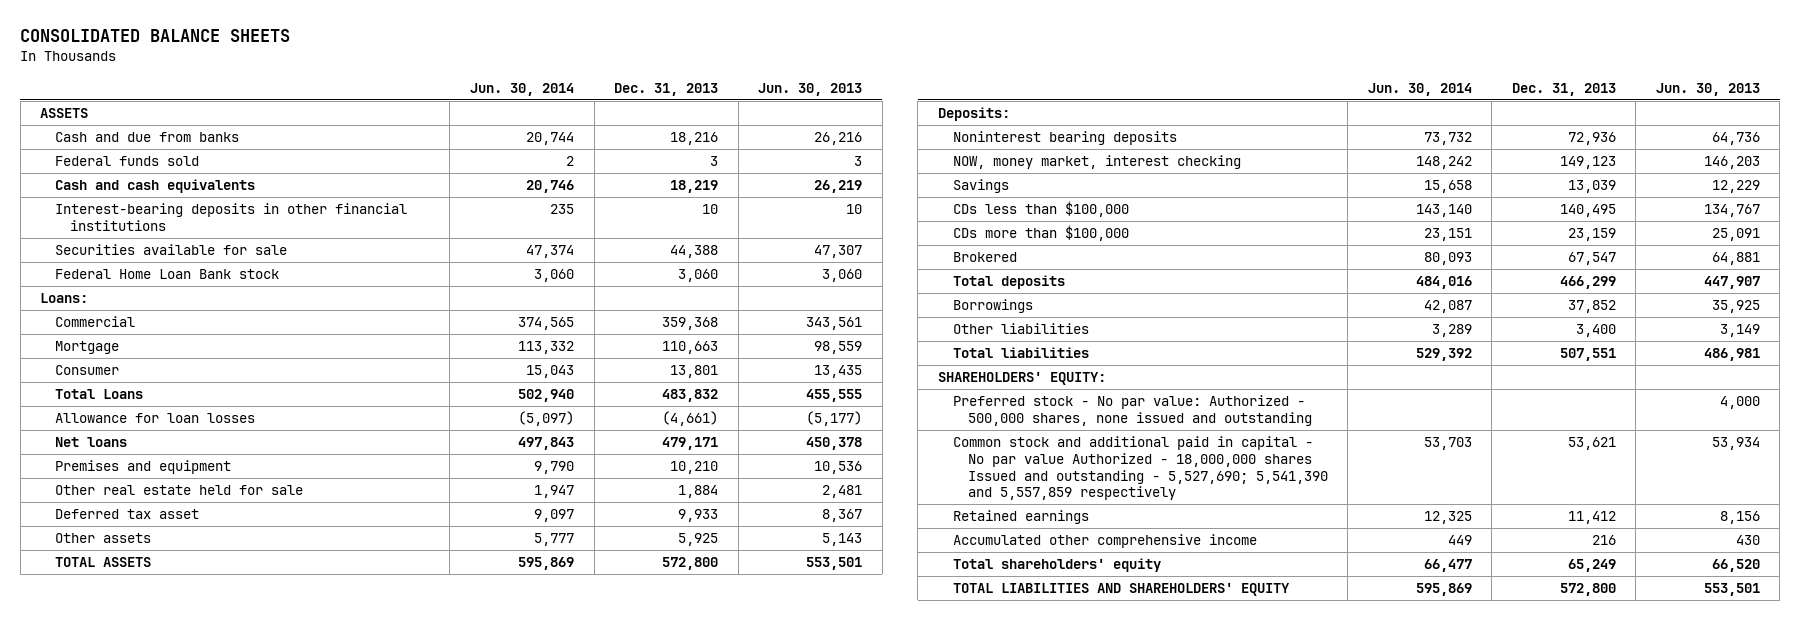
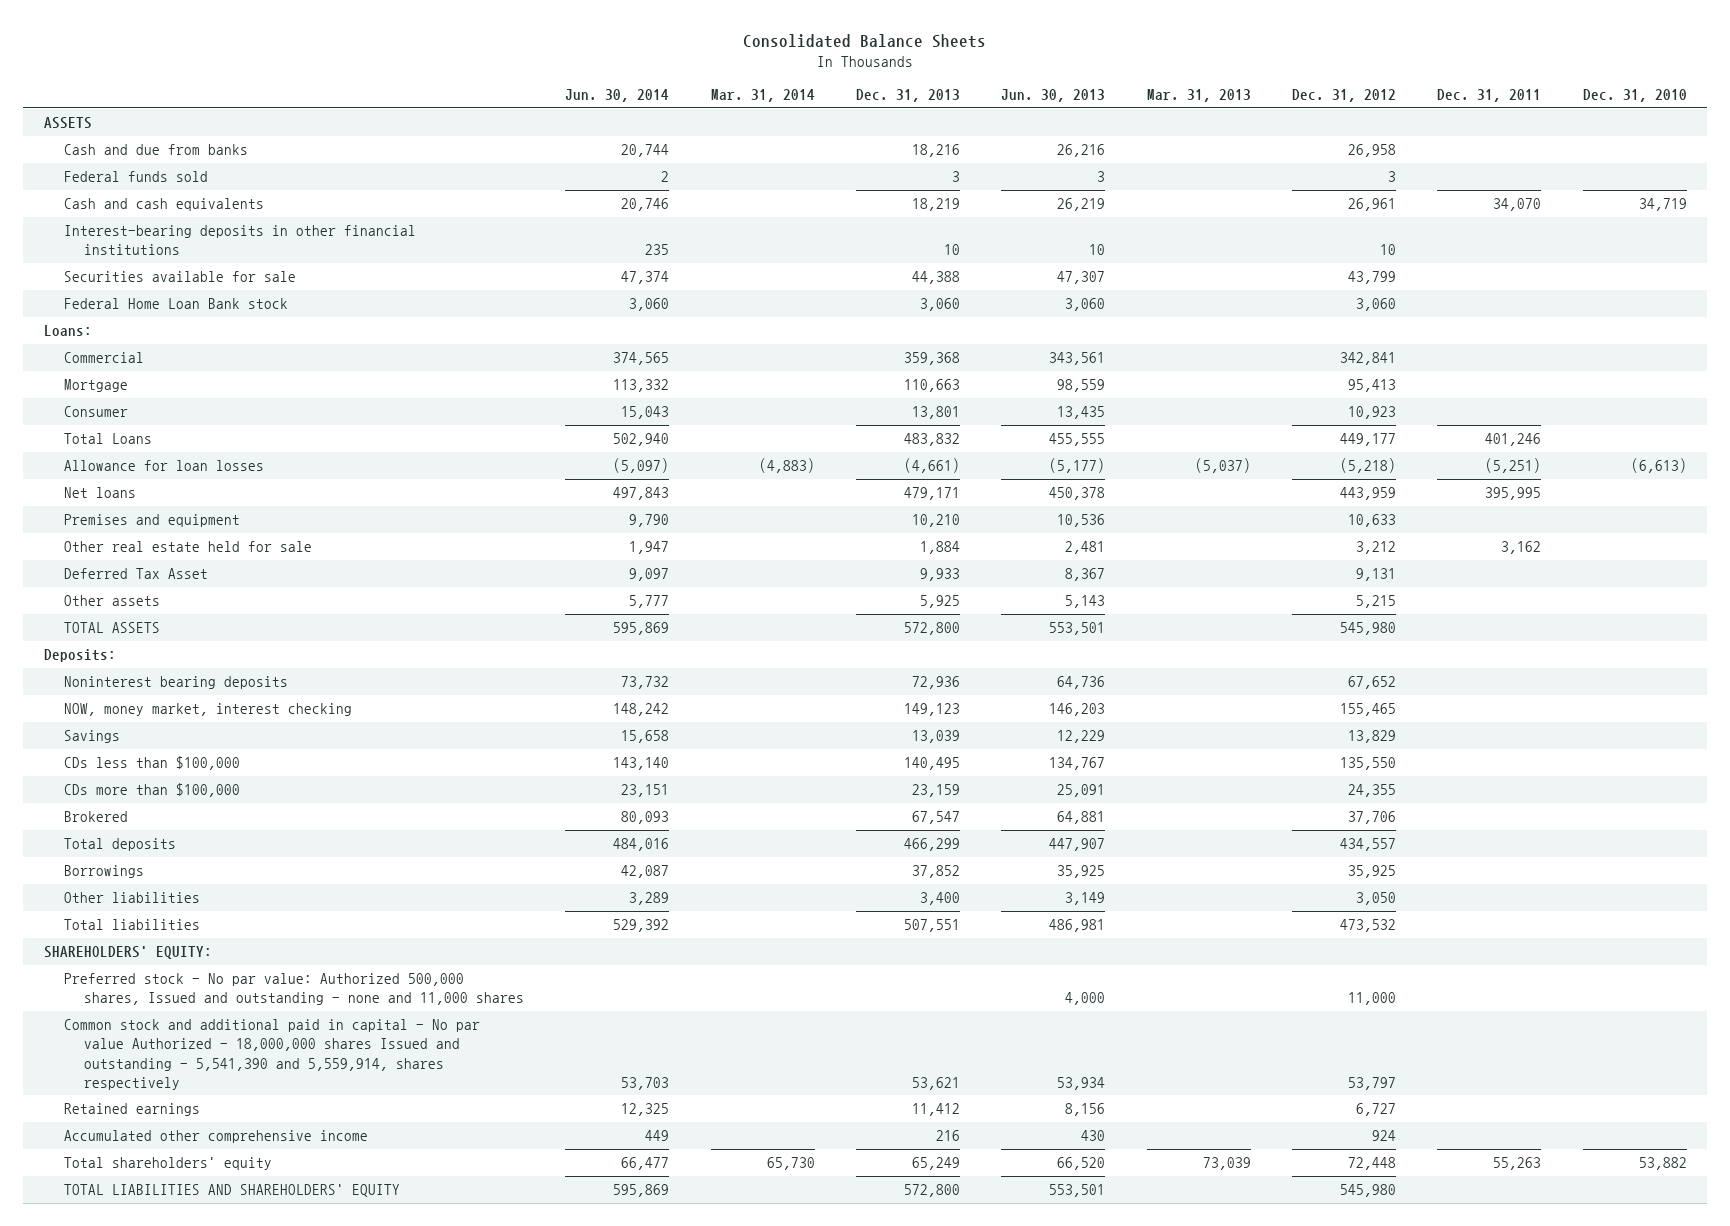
[20,29,291,43] CONSOLIDATED BALANCE SHEETS -> [743,33,987,48] Consolidated Balance Sheets
none -> [710,88,815,102] Mar. 31, 2014
none -> [1146,88,1251,102] Mar. 31, 2013
none -> [1291,88,1396,102] Dec. 31, 2012
none -> [1437,88,1542,102] Dec. 31, 2011
none -> [1582,88,1687,102] Dec. 31, 2010
[55,509,200,520] Deferred tax asset -> [63,568,208,580] Deferred Tax Asset
[952,395,1312,426] Preferred stock - No par value: Authorized - 500,000 shares, none issued and outstanding -> [63,973,524,1006] Preferred stock - No par value: Authorized 500,000 shares, Issued and outstanding - none and 11,000 shares
[952,436,1328,501] Common stock and additional paid in capital - No par value Authorized - 18,000,000 shares Issued and outstanding - 5,527,690; 5,541,390 and 5,557,859 respectively -> [63,1019,480,1090] Common stock and additional paid in capital - No par value Authorized - 18,000,000 shares Issued and outstanding - 5,541,390 and 5,559,914, shares respectively

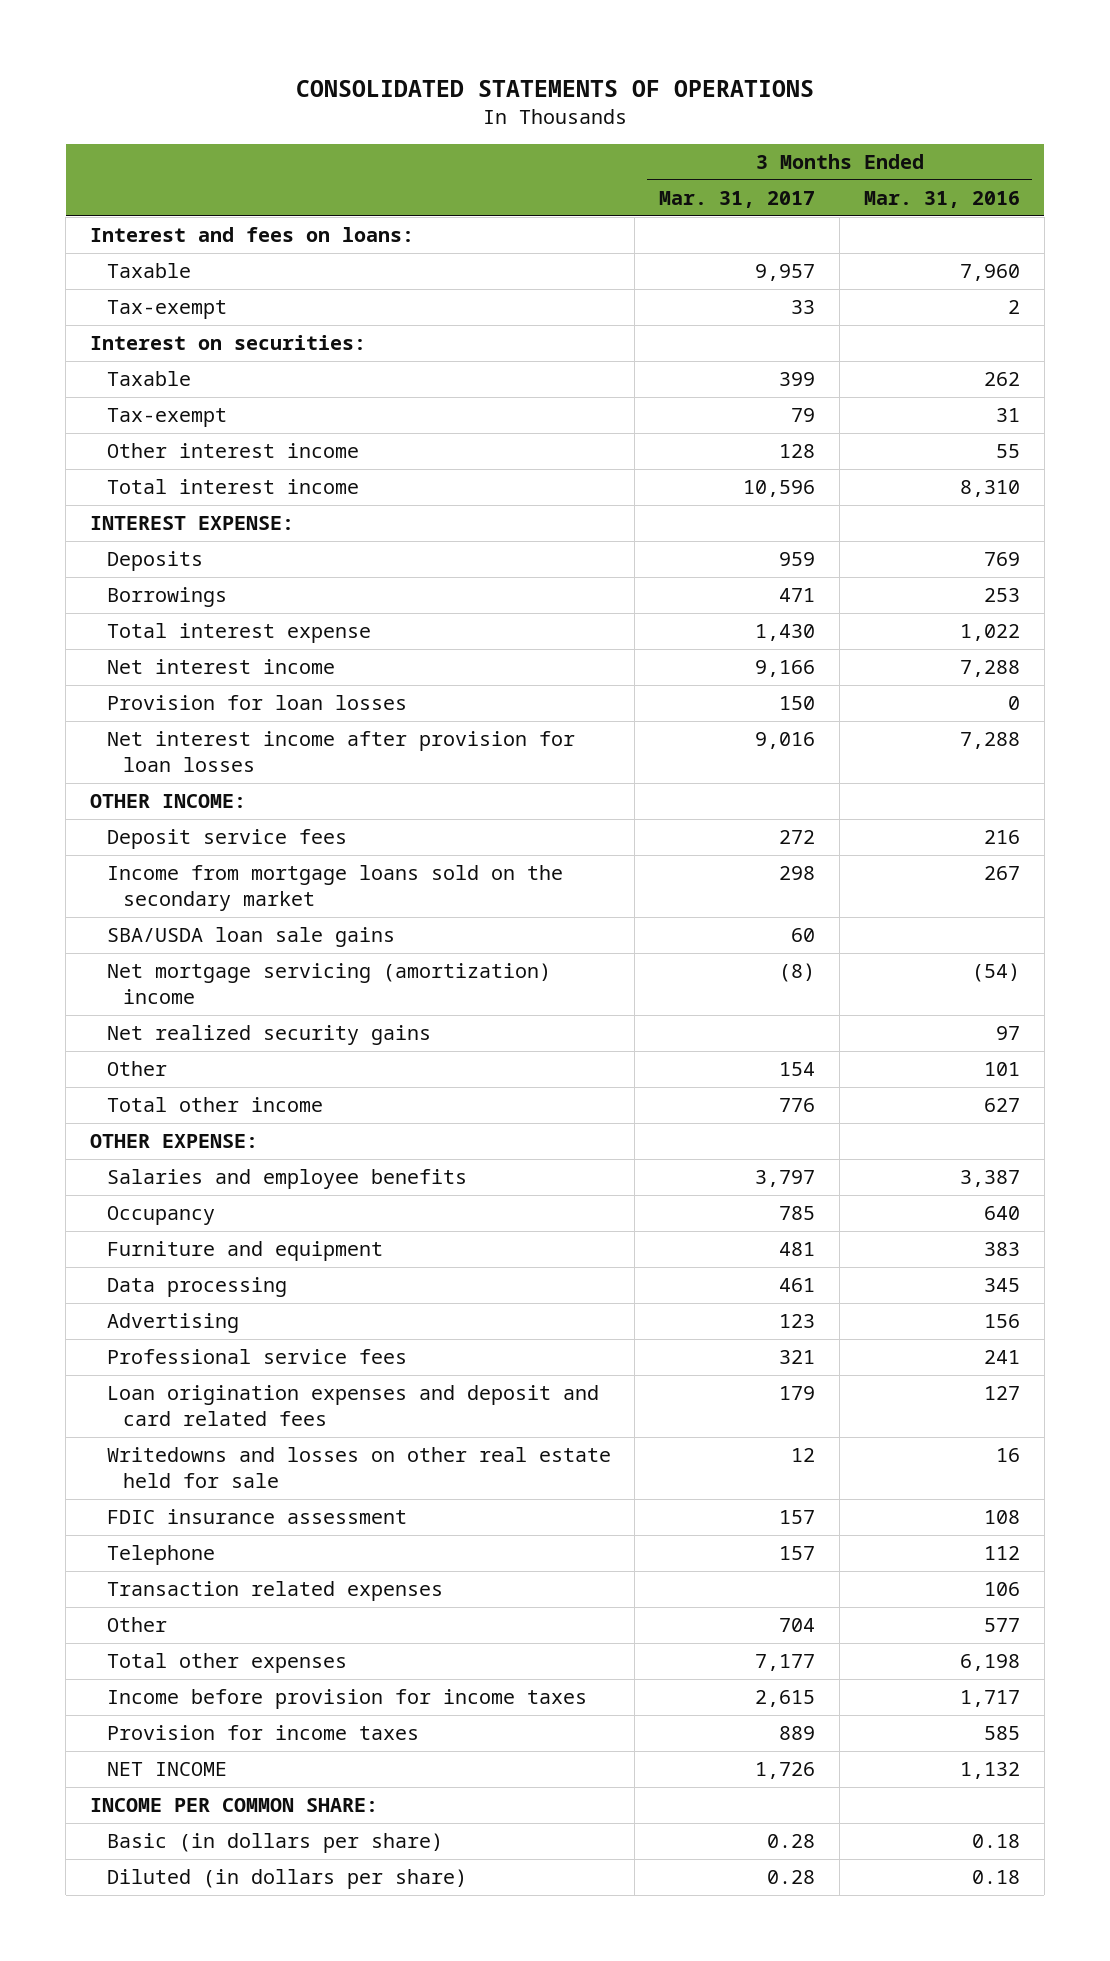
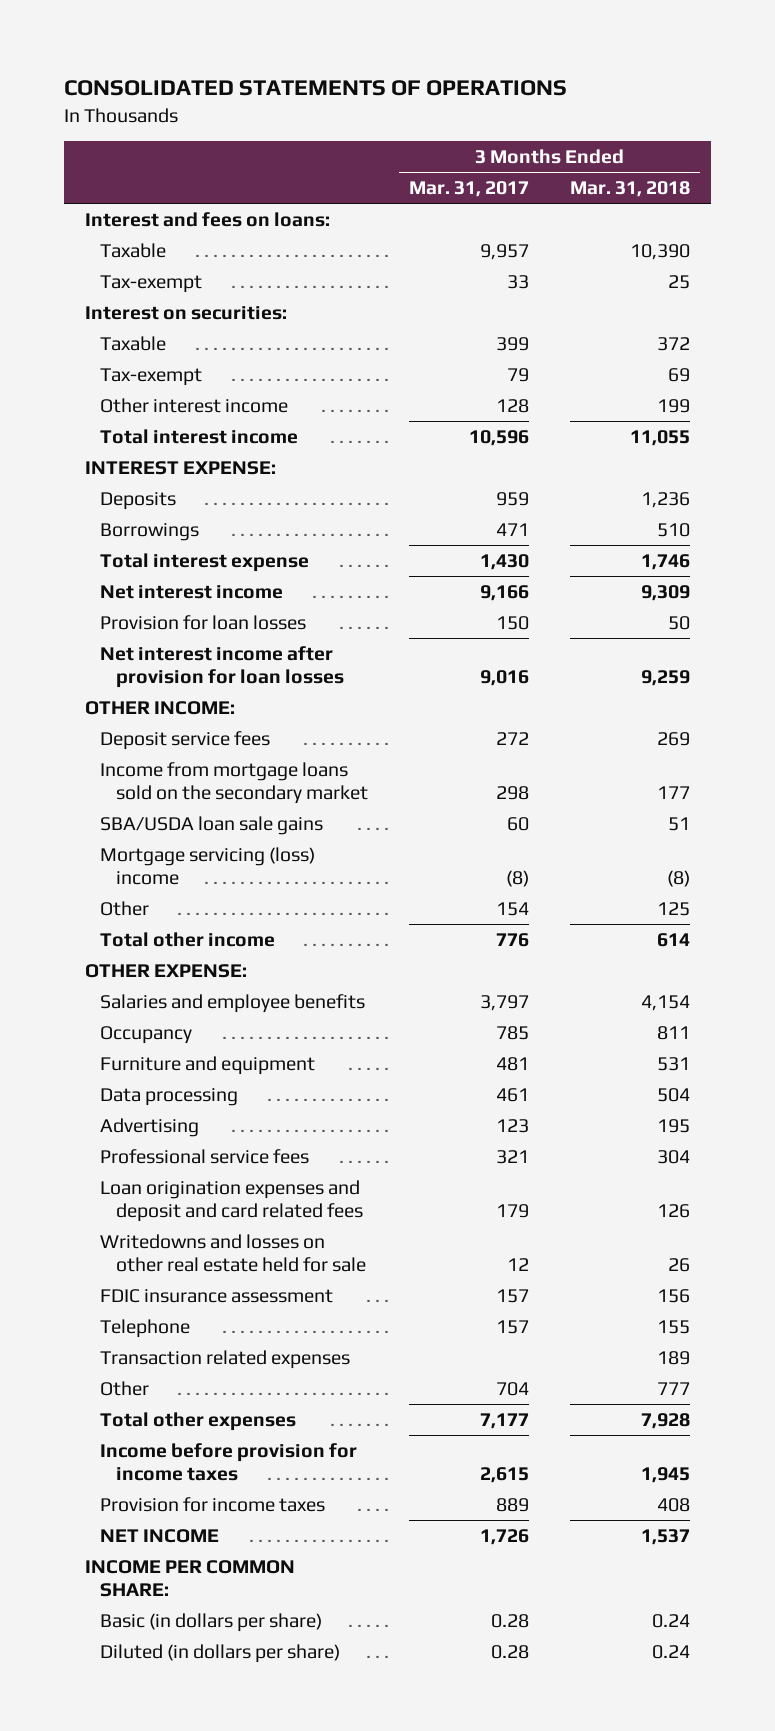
[864,190,1021,208] Mar. 31, 2016 -> none
none -> [570,181,691,198] Mar. 31, 2018
[106,1025,431,1046] Net realized security gains -> none
[106,963,551,1005] Net mortgage servicing (amortization) income -> [100,846,316,886] Mortgage servicing (loss) income

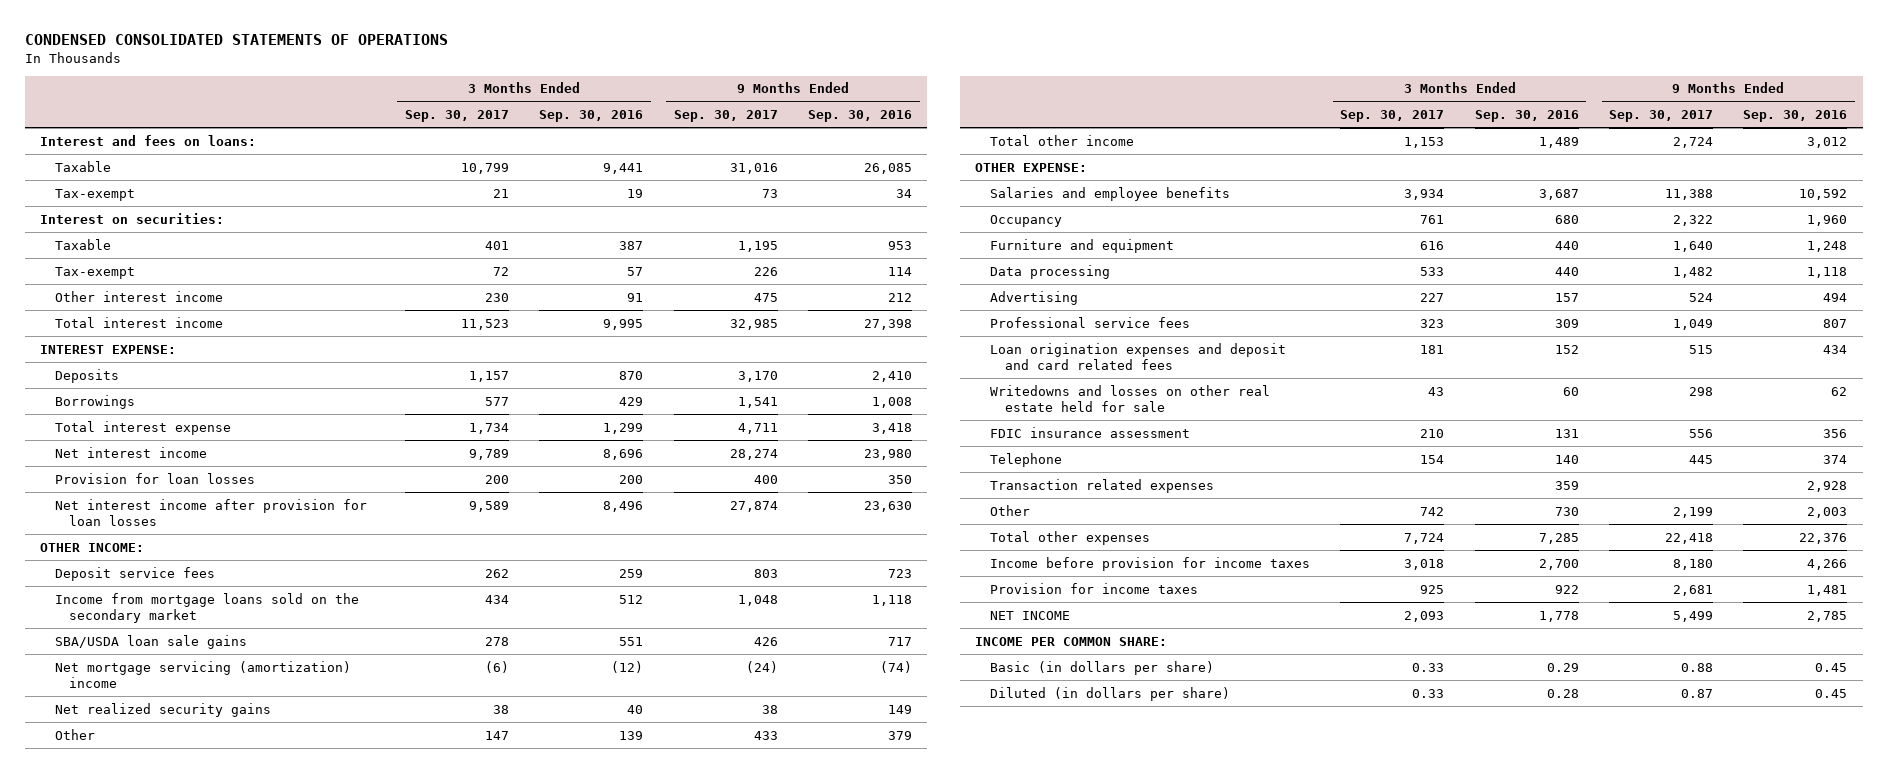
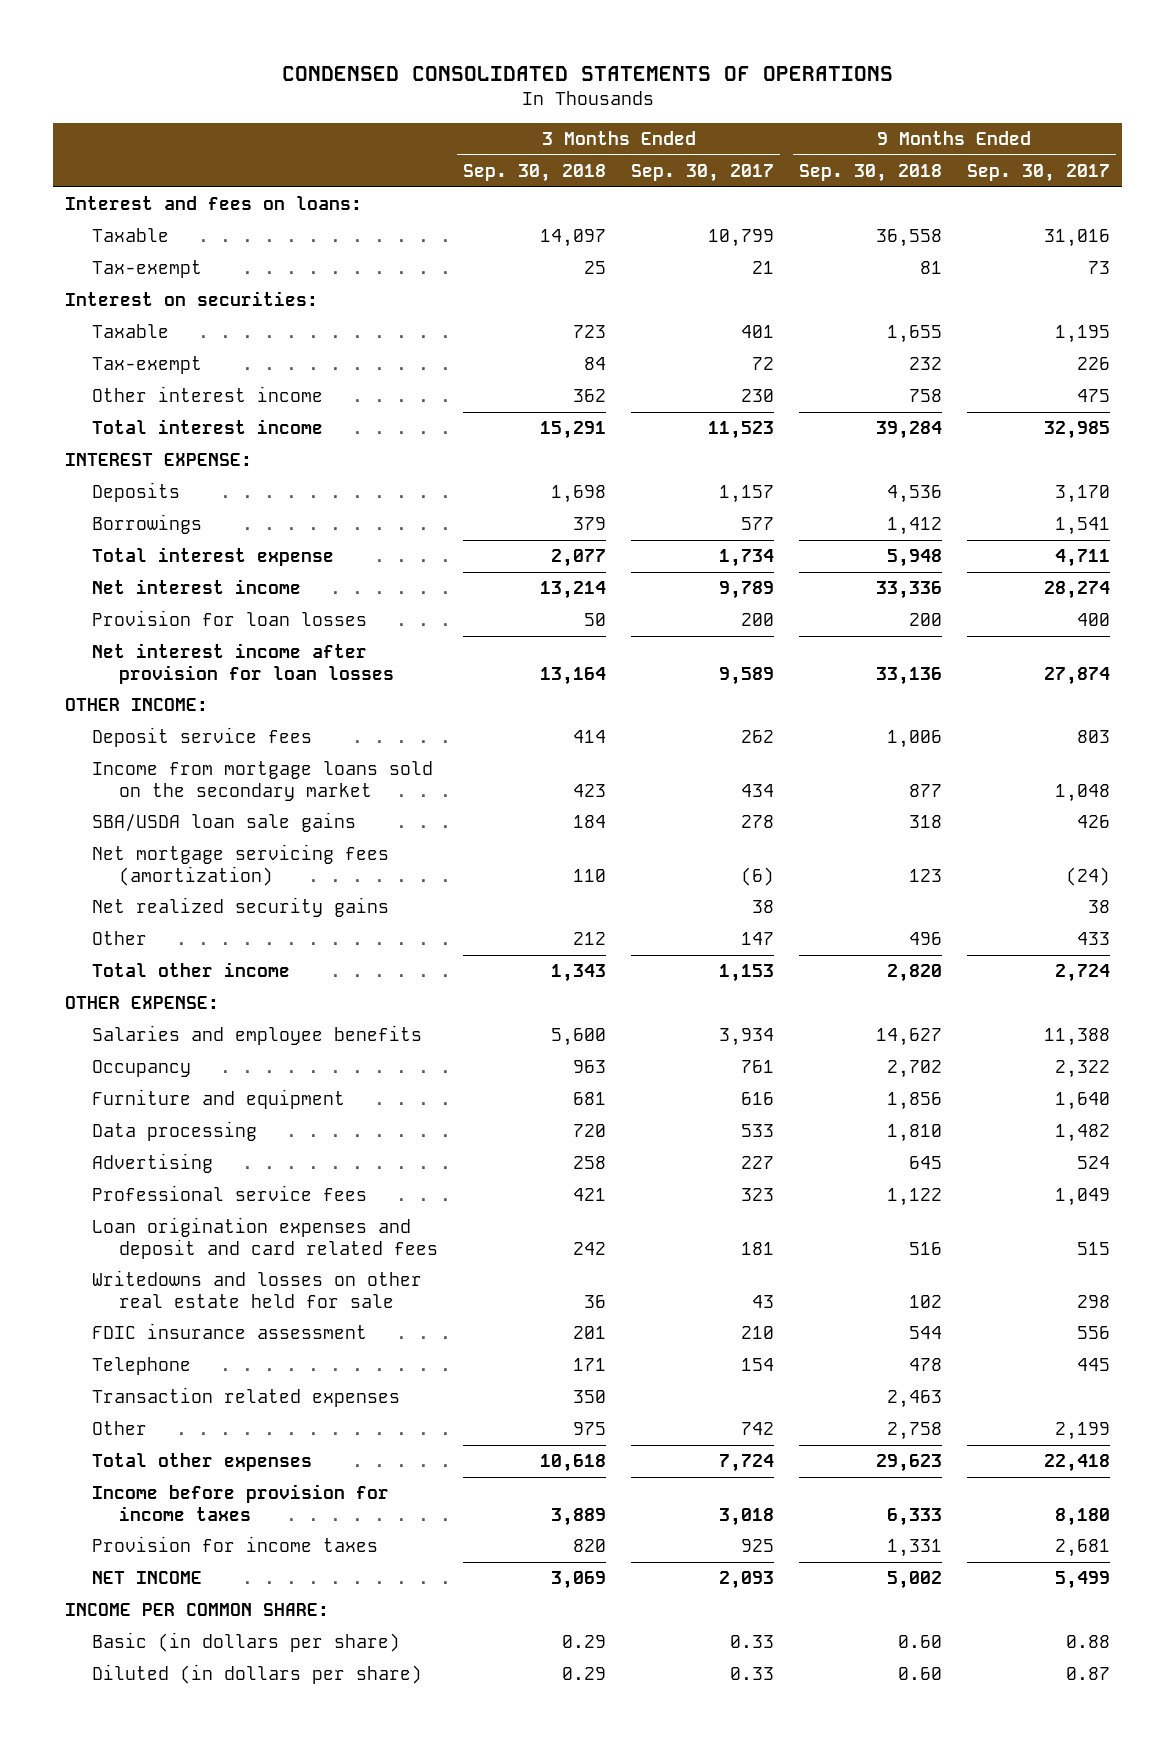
[539,110,644,123] Sep. 30, 2016 -> none
[808,110,913,123] Sep. 30, 2016 -> none
none -> [463,164,607,183] Sep. 30, 2018
none -> [798,164,942,183] Sep. 30, 2018
[54,660,351,689] Net mortgage servicing (amortization) income -> [92,844,390,886] Net mortgage servicing fees (amortization)

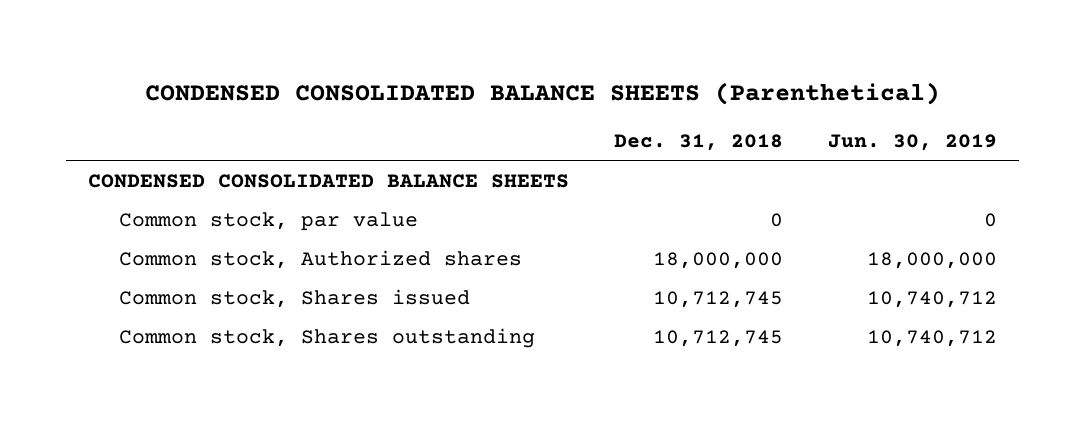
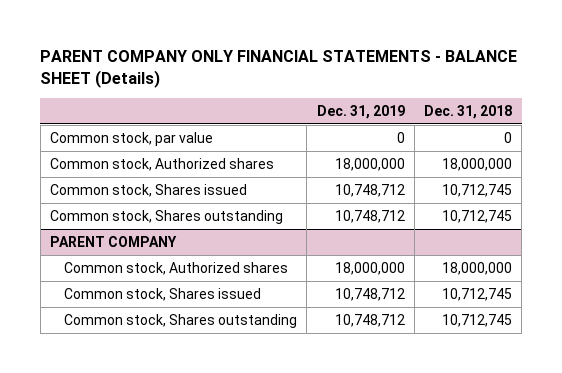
[144,81,940,105] CONDENSED CONSOLIDATED BALANCE SHEETS (Parenthetical) -> [40,50,518,88] PARENT COMPANY ONLY FINANCIAL STATEMENTS - BALANCE SHEET (Details)
[828,134,998,152] Jun. 30, 2019 -> none
none -> [316,104,405,119] Dec. 31, 2019
[88,173,570,188] CONDENSED CONSOLIDATED BALANCE SHEETS -> none
none -> [50,235,178,247] PARENT COMPANY
none -> [64,261,289,275] Common stock, Authorized shares
none -> [64,287,262,301] Common stock, Shares issued
none -> [64,313,298,328] Common stock, Shares outstanding

